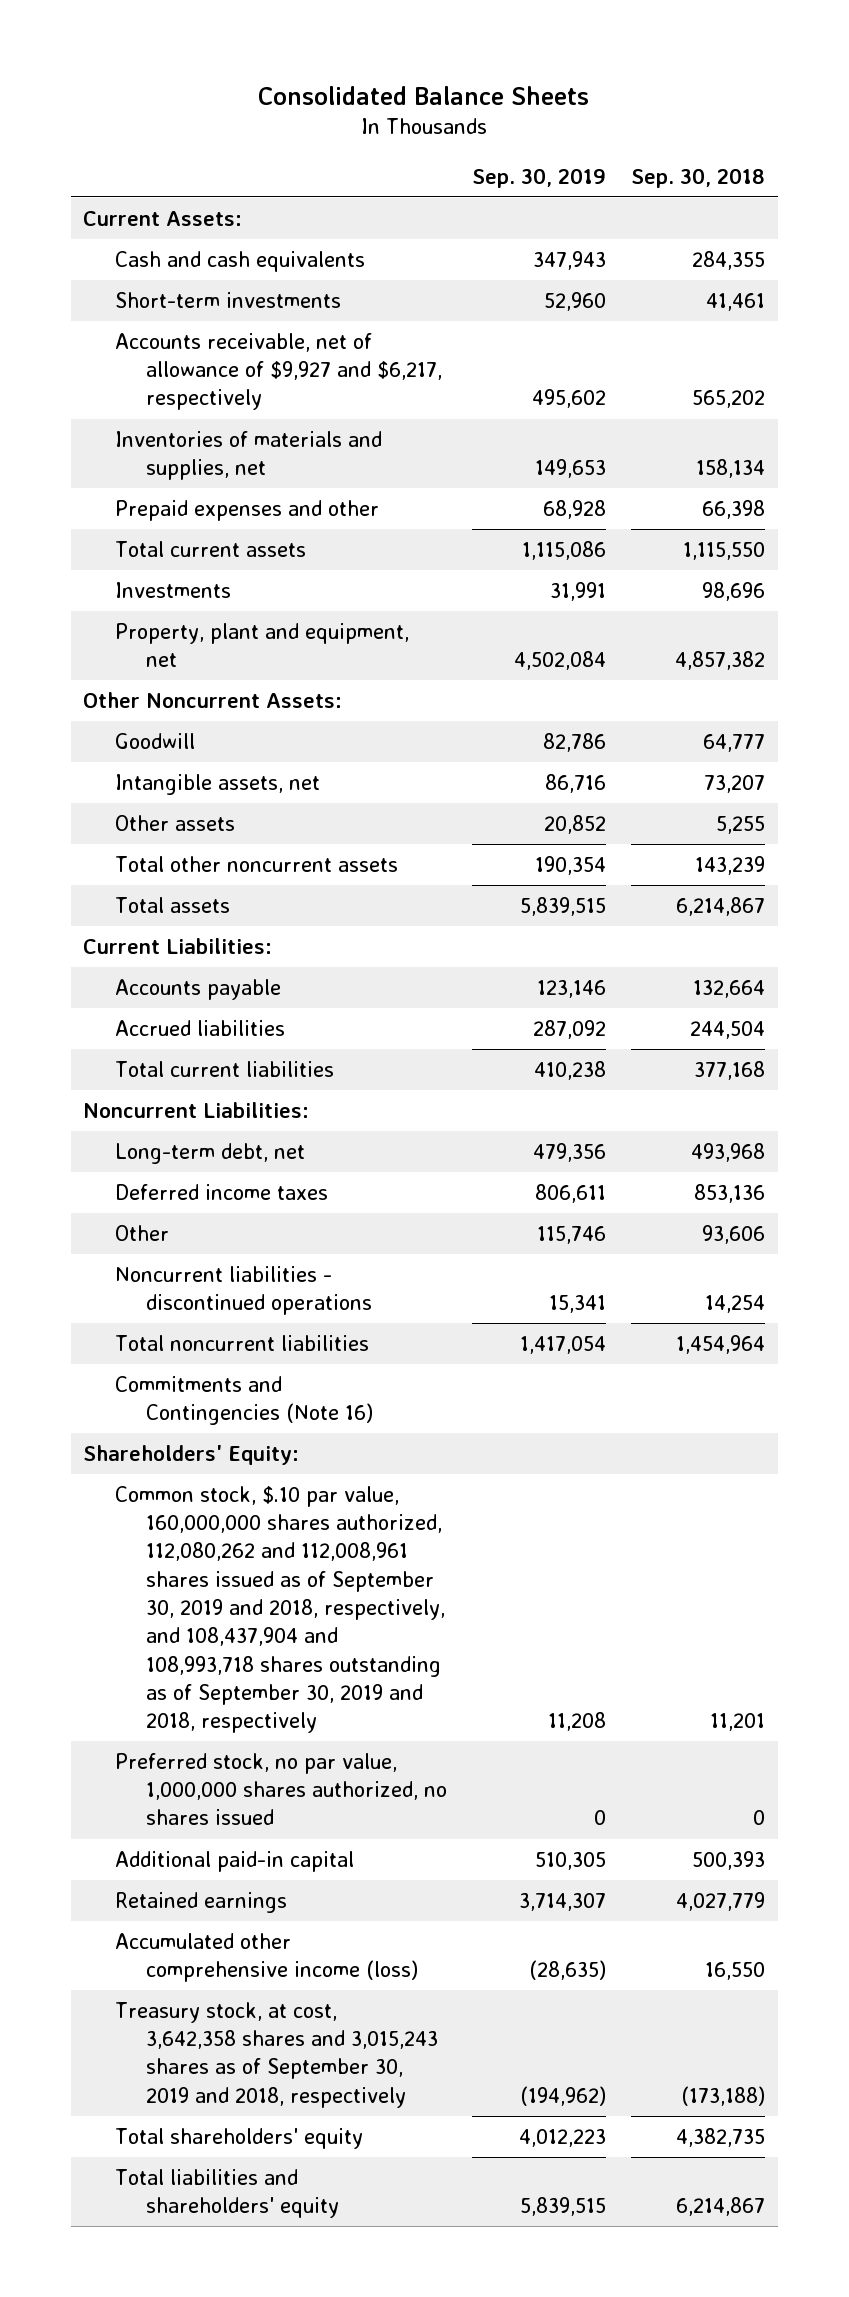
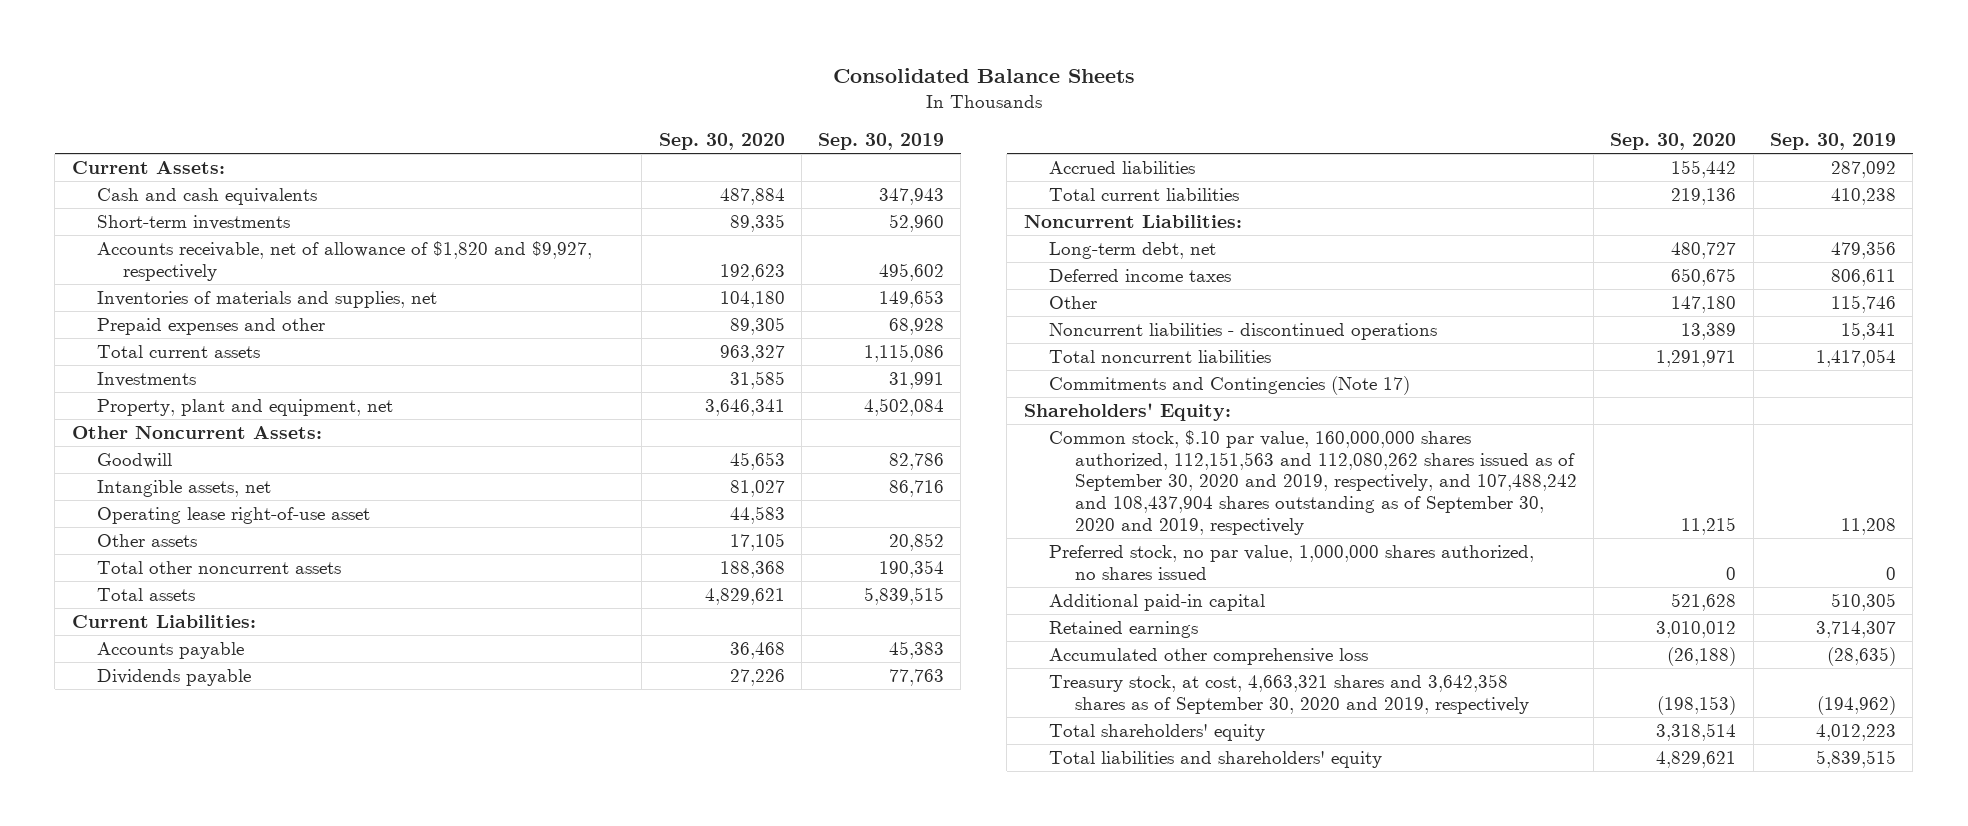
[631,167,766,188] Sep. 30, 2018 -> none
none -> [658,133,785,151] Sep. 30, 2020
[114,332,442,411] Accounts receivable, net of allowance of $9,927 and $6,217, respectively -> [97,240,593,281] Accounts receivable, net of allowance of $1,820 and $9,927, respectively
none -> [97,506,371,524] Operating lease right-of-use asset
[537,979,607,998] 123,146 -> [889,640,945,659] 45,383
none -> [97,668,252,686] Dividends payable
[114,1375,373,1426] Commitments and Contingencies (Note 16) -> [1049,375,1411,395] Commitments and Contingencies (Note 17)
[114,1485,445,1734] Common stock, $.10 par value, 160,000,000 shares authorized, 112,080,262 and 112,008,961 shares issued as of September 30, 2019 and 2018, respectively, and 108,437,904 and 108,993,718 shares outstanding as of September 30, 2019 and 2018, respectively -> [1049,429,1577,535] Common stock, $.10 par value, 160,000,000 shares authorized, 112,151,563 and 112,080,262 shares issued as of September 30, 2020 and 2019, respectively, and 107,488,242 and 108,437,904 shares outstanding as of September 30, 2020 and 2019, respectively
[114,1932,418,1983] Accumulated other comprehensive income (loss) -> [1049,647,1369,665] Accumulated other comprehensive loss
[114,2001,438,2108] Treasury stock, at cost, 3,642,358 shares and 3,015,243 shares as of September 30, 2019 and 2018, respectively -> [1049,673,1529,714] Treasury stock, at cost, 4,663,321 shares and 3,642,358 shares as of September 30, 2020 and 2019, respectively

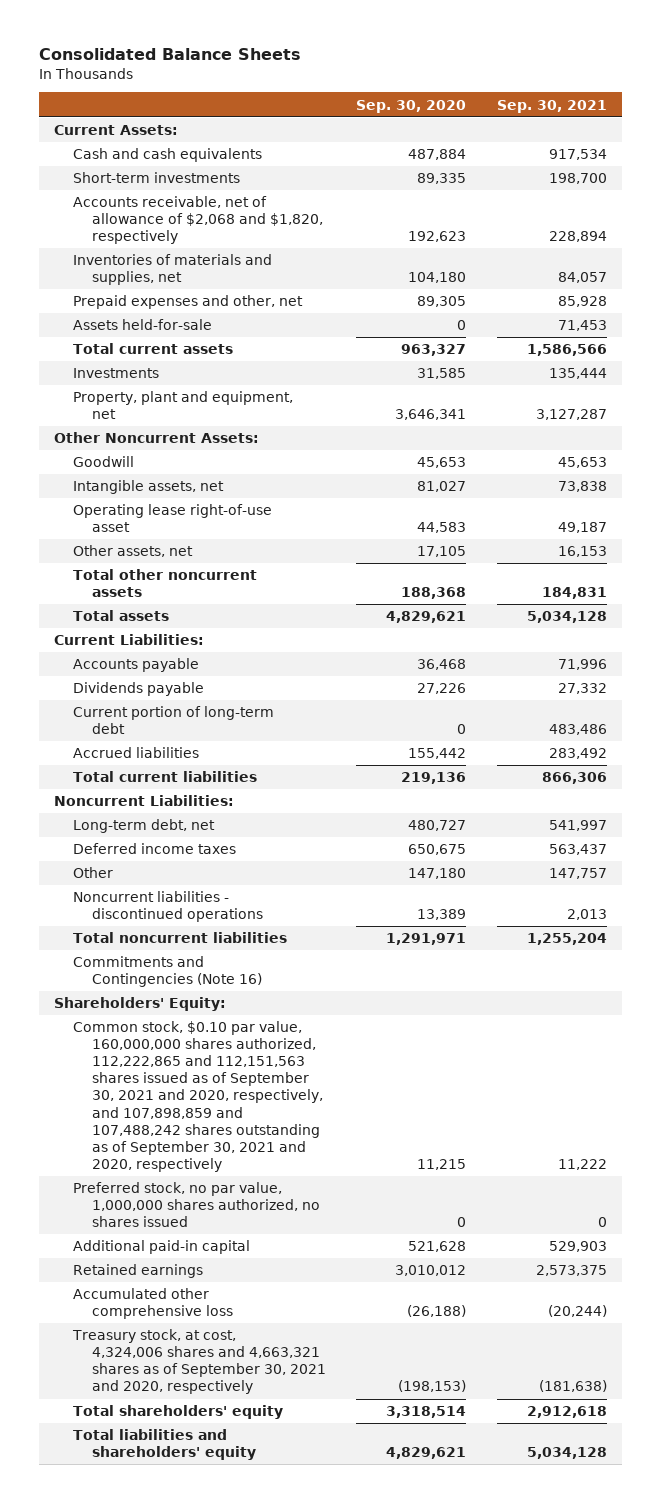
[818,133,945,151] Sep. 30, 2019 -> none
none -> [496,99,607,113] Sep. 30, 2021
[97,240,593,281] Accounts receivable, net of allowance of $1,820 and $9,927, respectively -> [73,196,324,245] Accounts receivable, net of allowance of $2,068 and $1,820, respectively
[97,317,326,335] Prepaid expenses and other -> [73,295,304,310] Prepaid expenses and other, net
none -> [73,319,213,331] Assets held-for-sale
[97,533,198,547] Other assets -> [73,545,194,558] Other assets, net
none -> [73,706,275,735] Current portion of long-term debt
[1049,375,1411,395] Commitments and Contingencies (Note 17) -> [73,956,263,988] Commitments and Contingencies (Note 16)
[1049,429,1577,535] Common stock, $.10 par value, 160,000,000 shares authorized, 112,151,563 and 112,080,262 shares issued as of September 30, 2020 and 2019, respectively, and 107,488,242 and 108,437,904 shares outstanding as of September 30, 2020 and 2019, respectively -> [73,1021,324,1172] Common stock, $0.10 par value, 160,000,000 shares authorized, 112,222,865 and 112,151,563 shares issued as of September 30, 2021 and 2020, respectively, and 107,898,859 and 107,488,242 shares outstanding as of September 30, 2021 and 2020, respectively
[1049,673,1529,714] Treasury stock, at cost, 4,663,321 shares and 3,642,358 shares as of September 30, 2020 and 2019, respectively -> [72,1329,327,1395] Treasury stock, at cost, 4,324,006 shares and 4,663,321 shares as of September 30, 2021 and 2020, respectively

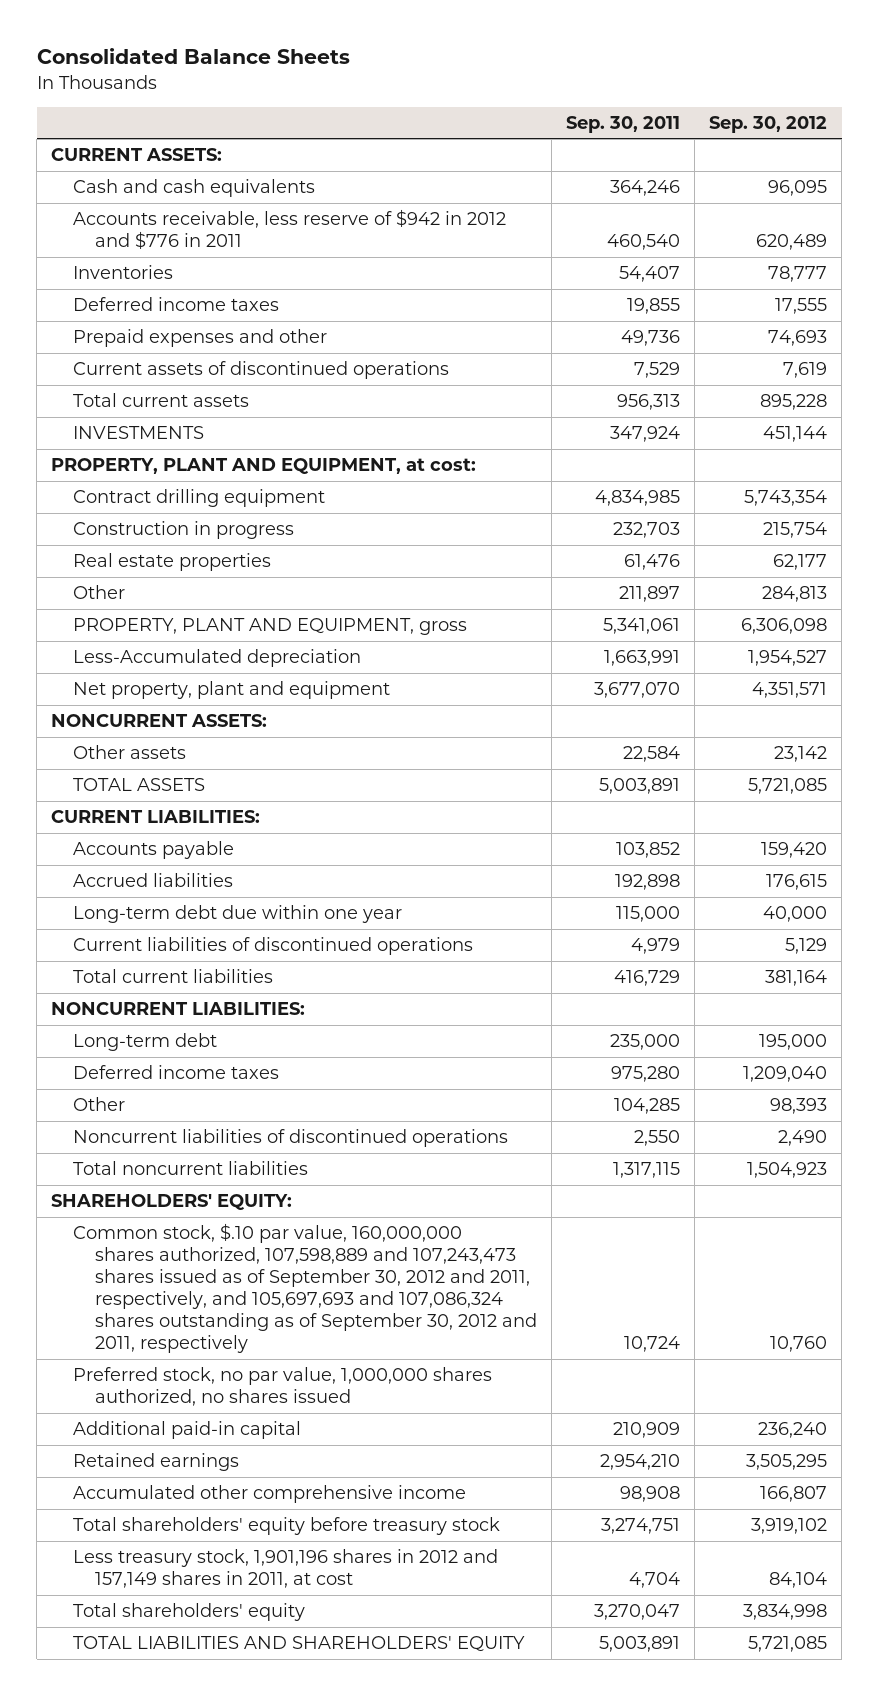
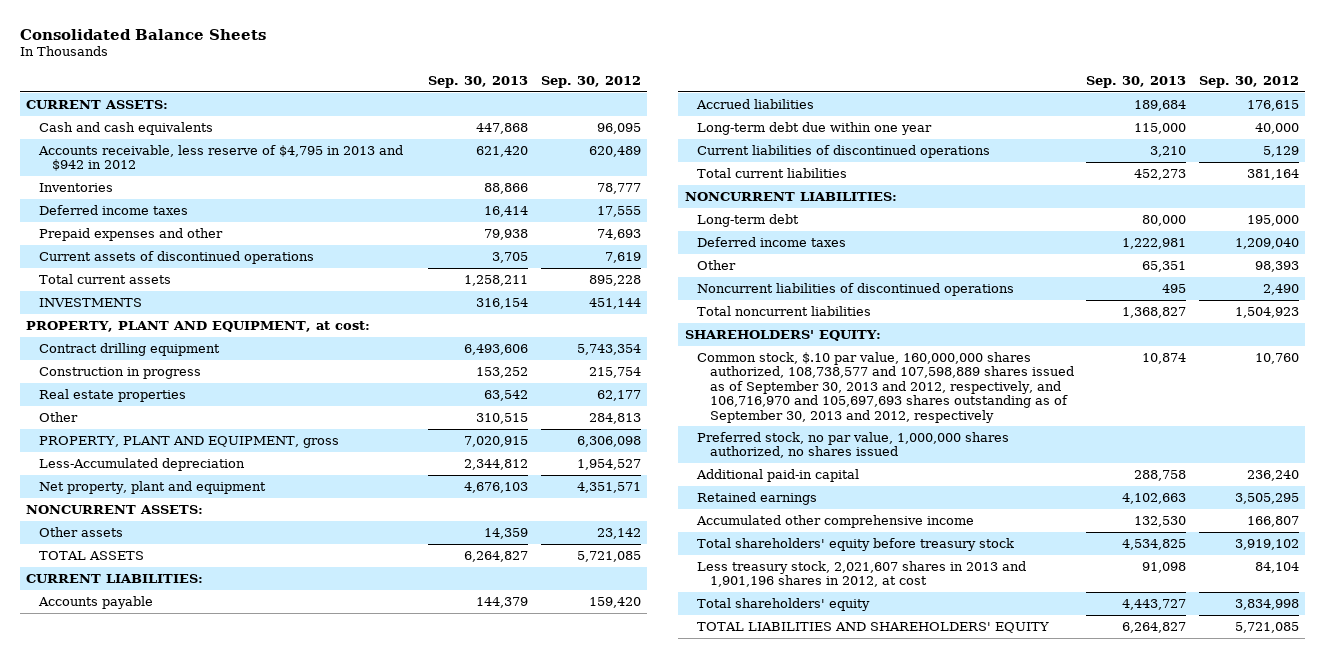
[565,115,680,133] Sep. 30, 2011 -> none
none -> [428,75,529,88] Sep. 30, 2013
[72,209,506,250] Accounts receivable, less reserve of $942 in 2012 and $776 in 2011 -> [38,144,404,172] Accounts receivable, less reserve of $4,795 in 2013 and $942 in 2012
[72,1223,537,1354] Common stock, $.10 par value, 160,000,000 shares authorized, 107,598,889 and 107,243,473 shares issued as of September 30, 2012 and 2011, respectively, and 105,697,693 and 107,086,324 shares outstanding as of September 30, 2012 and 2011, respectively -> [697,351,1074,423] Common stock, $.10 par value, 160,000,000 shares authorized, 108,738,577 and 107,598,889 shares issued as of September 30, 2013 and 2012, respectively, and 106,716,970 and 105,697,693 shares outstanding as of September 30, 2013 and 2012, respectively
[72,1549,498,1589] Less treasury stock, 1,901,196 shares in 2012 and 157,149 shares in 2011, at cost -> [697,560,1027,588] Less treasury stock, 2,021,607 shares in 2013 and 1,901,196 shares in 2012, at cost

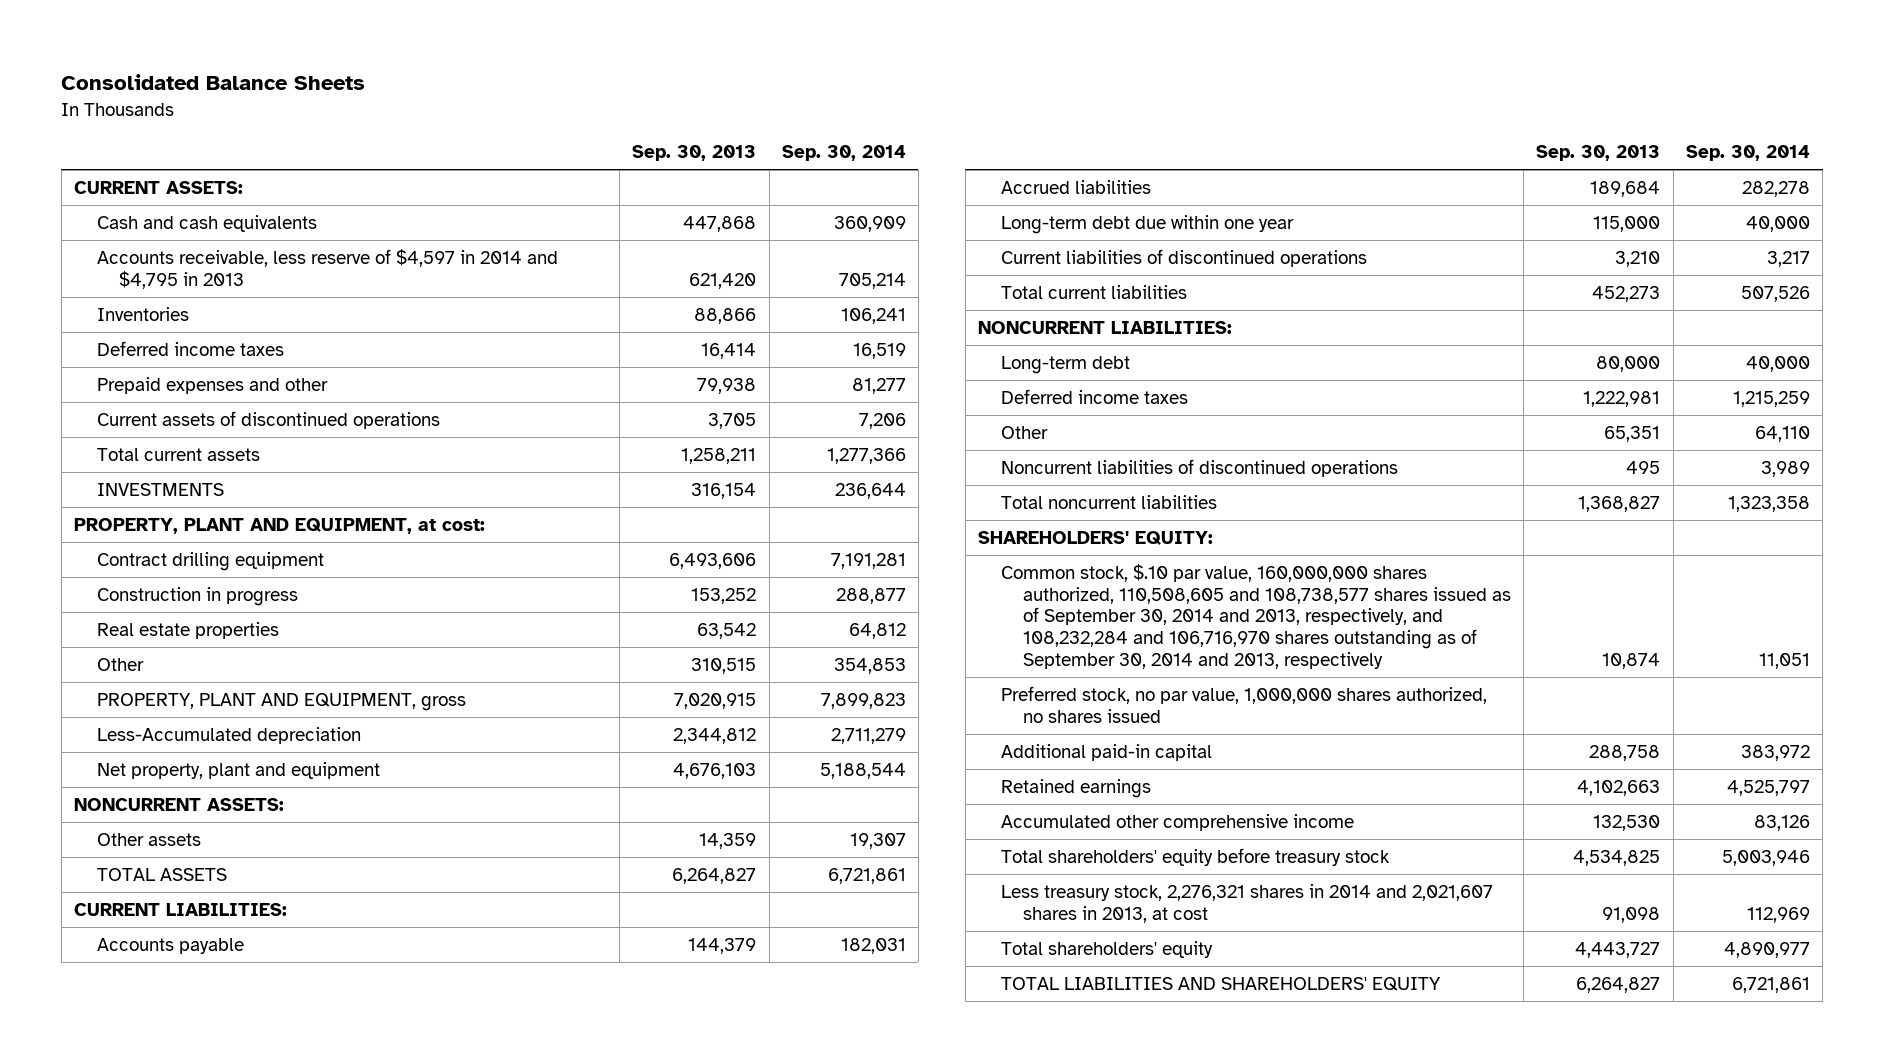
[540,75,641,88] Sep. 30, 2012 -> none
none -> [781,145,906,162] Sep. 30, 2014
[38,144,404,172] Accounts receivable, less reserve of $4,795 in 2013 and $942 in 2012 -> [96,248,558,289] Accounts receivable, less reserve of $4,597 in 2014 and $4,795 in 2013
[697,351,1074,423] Common stock, $.10 par value, 160,000,000 shares authorized, 108,738,577 and 107,598,889 shares issued as of September 30, 2013 and 2012, respectively, and 106,716,970 and 105,697,693 shares outstanding as of September 30, 2013 and 2012, respectively -> [1000,563,1512,670] Common stock, $.10 par value, 160,000,000 shares authorized, 110,508,605 and 108,738,577 shares issued as of September 30, 2014 and 2013, respectively, and 108,232,284 and 106,716,970 shares outstanding as of September 30, 2014 and 2013, respectively
[697,560,1027,588] Less treasury stock, 2,021,607 shares in 2013 and 1,901,196 shares in 2012, at cost -> [1000,883,1493,923] Less treasury stock, 2,276,321 shares in 2014 and 2,021,607 shares in 2013, at cost

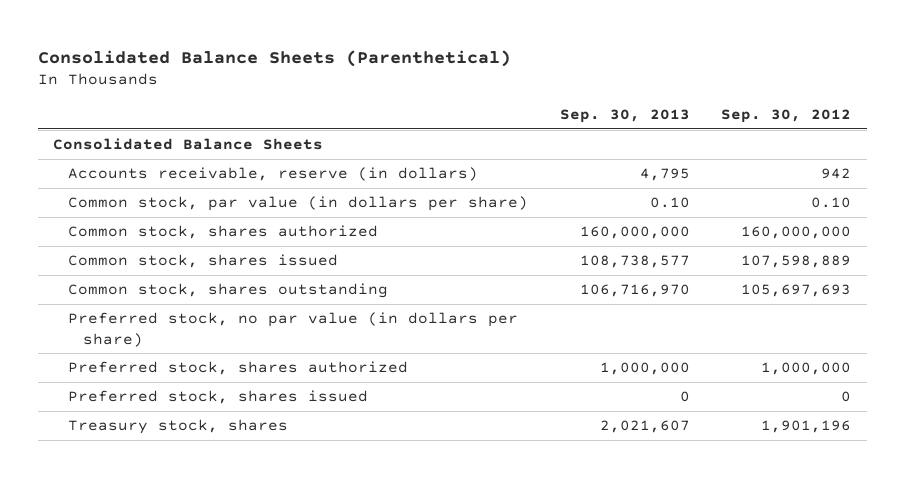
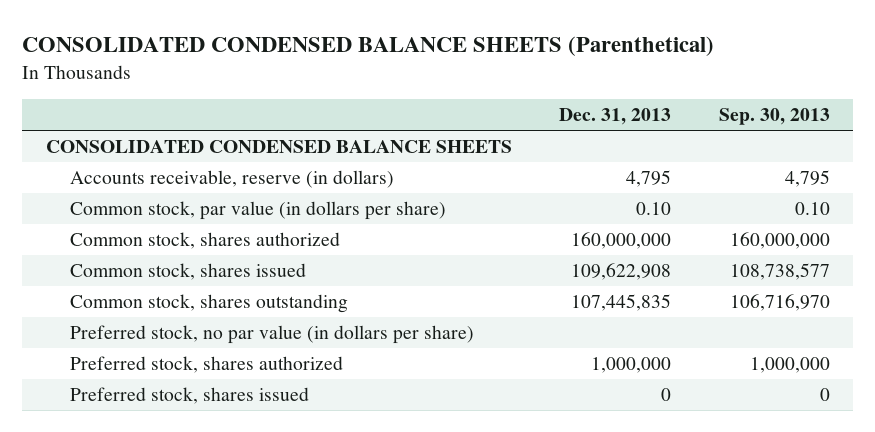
[37,49,511,67] Consolidated Balance Sheets (Parenthetical) -> [21,36,714,57] CONSOLIDATED CONDENSED BALANCE SHEETS (Parenthetical)
[721,109,852,124] Sep. 30, 2012 -> none
none -> [559,107,672,125] Dec. 31, 2013
[53,137,324,150] Consolidated Balance Sheets -> [45,140,512,154] CONSOLIDATED CONDENSED BALANCE SHEETS
[68,418,289,434] Treasury stock, shares -> none

